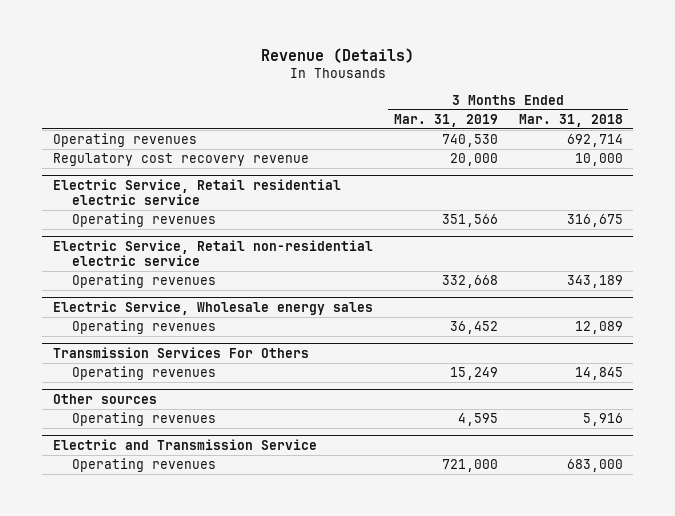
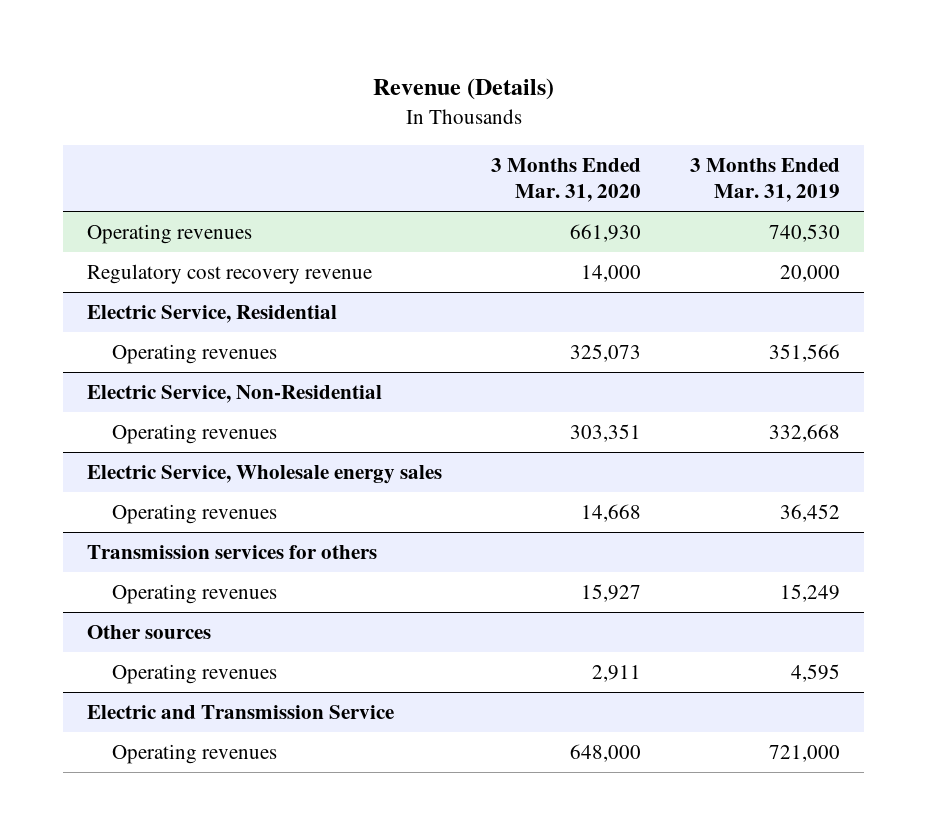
[518,113,623,127] Mar. 31, 2018 -> none
none -> [491,157,642,202] 3 Months Ended Mar. 31, 2020
[52,178,341,206] Electric Service, Retail residential electric service -> [87,305,338,324] Electric Service, Residential
[52,239,373,267] Electric Service, Retail non-residential electric service -> [87,385,383,404] Electric Service, Non-Residential
[52,346,309,358] Transmission Services For Others -> [87,545,378,560] Transmission services for others

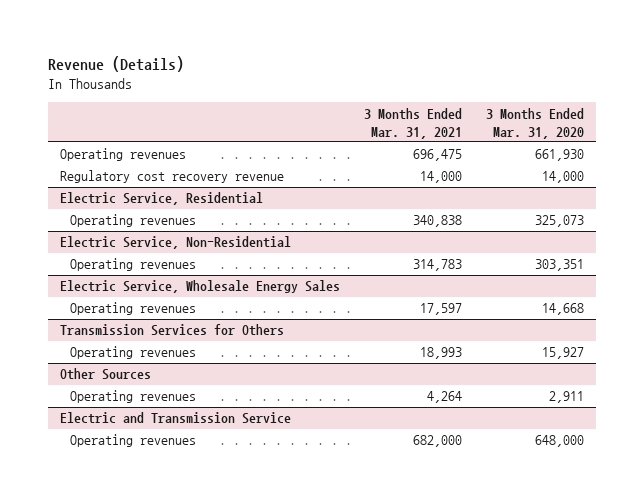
[689,157,840,202] 3 Months Ended Mar. 31, 2019 -> none
none -> [363,107,462,139] 3 Months Ended Mar. 31, 2021
[87,465,443,485] Electric Service, Wholesale energy sales -> [59,280,340,294] Electric Service, Wholesale Energy Sales
[87,545,378,560] Transmission services for others -> [59,324,284,337] Transmission Services for Others
[87,625,212,640] Other sources -> [59,368,151,381] Other Sources

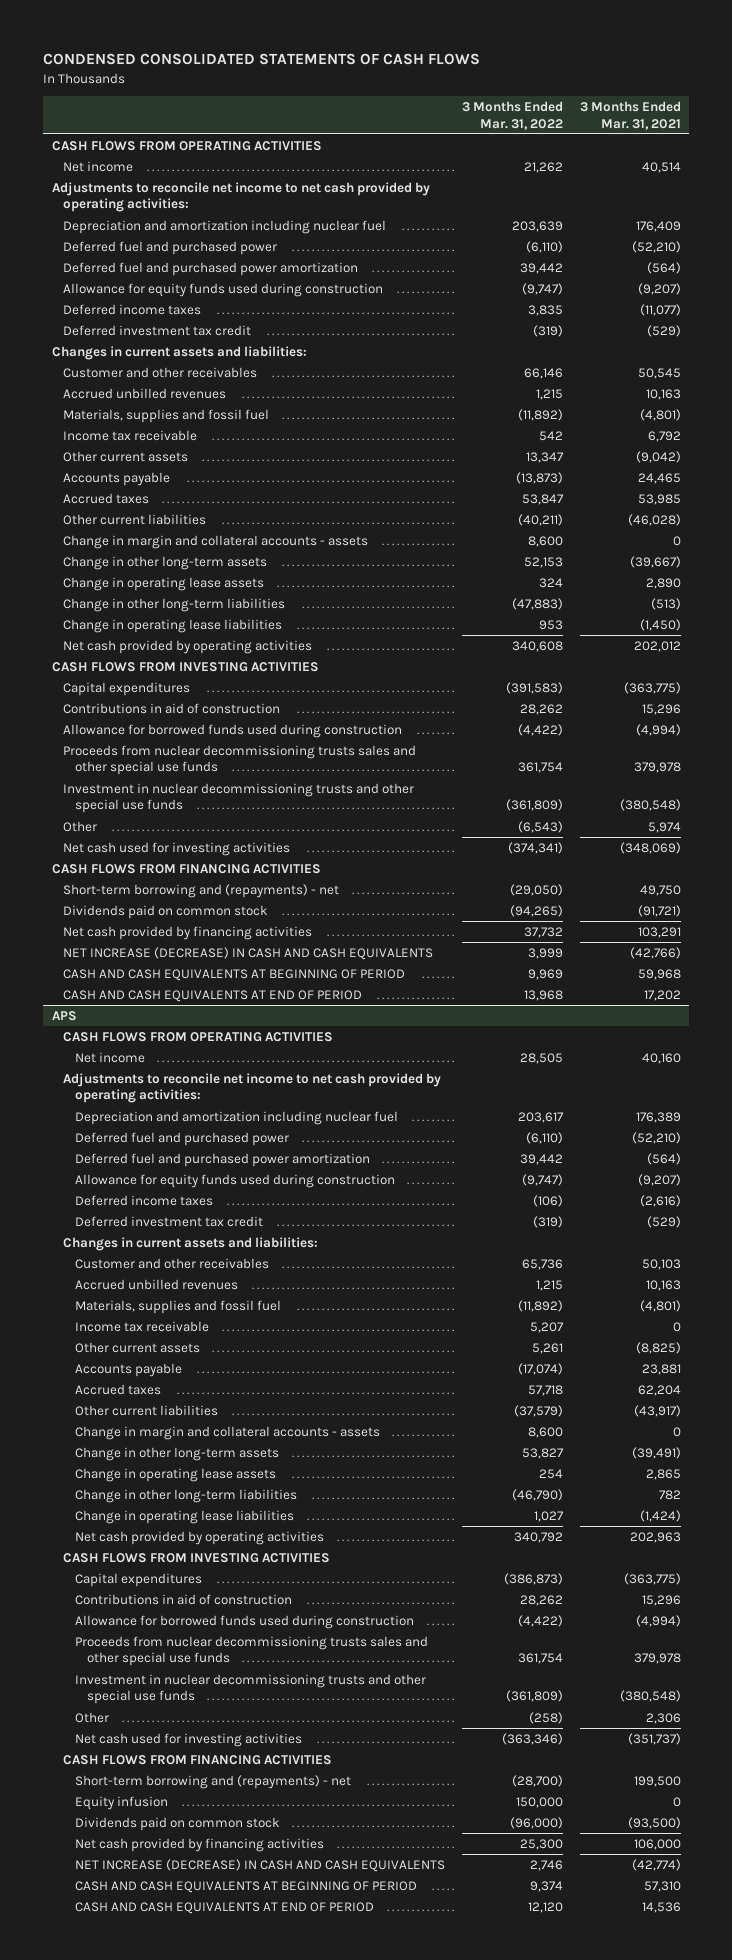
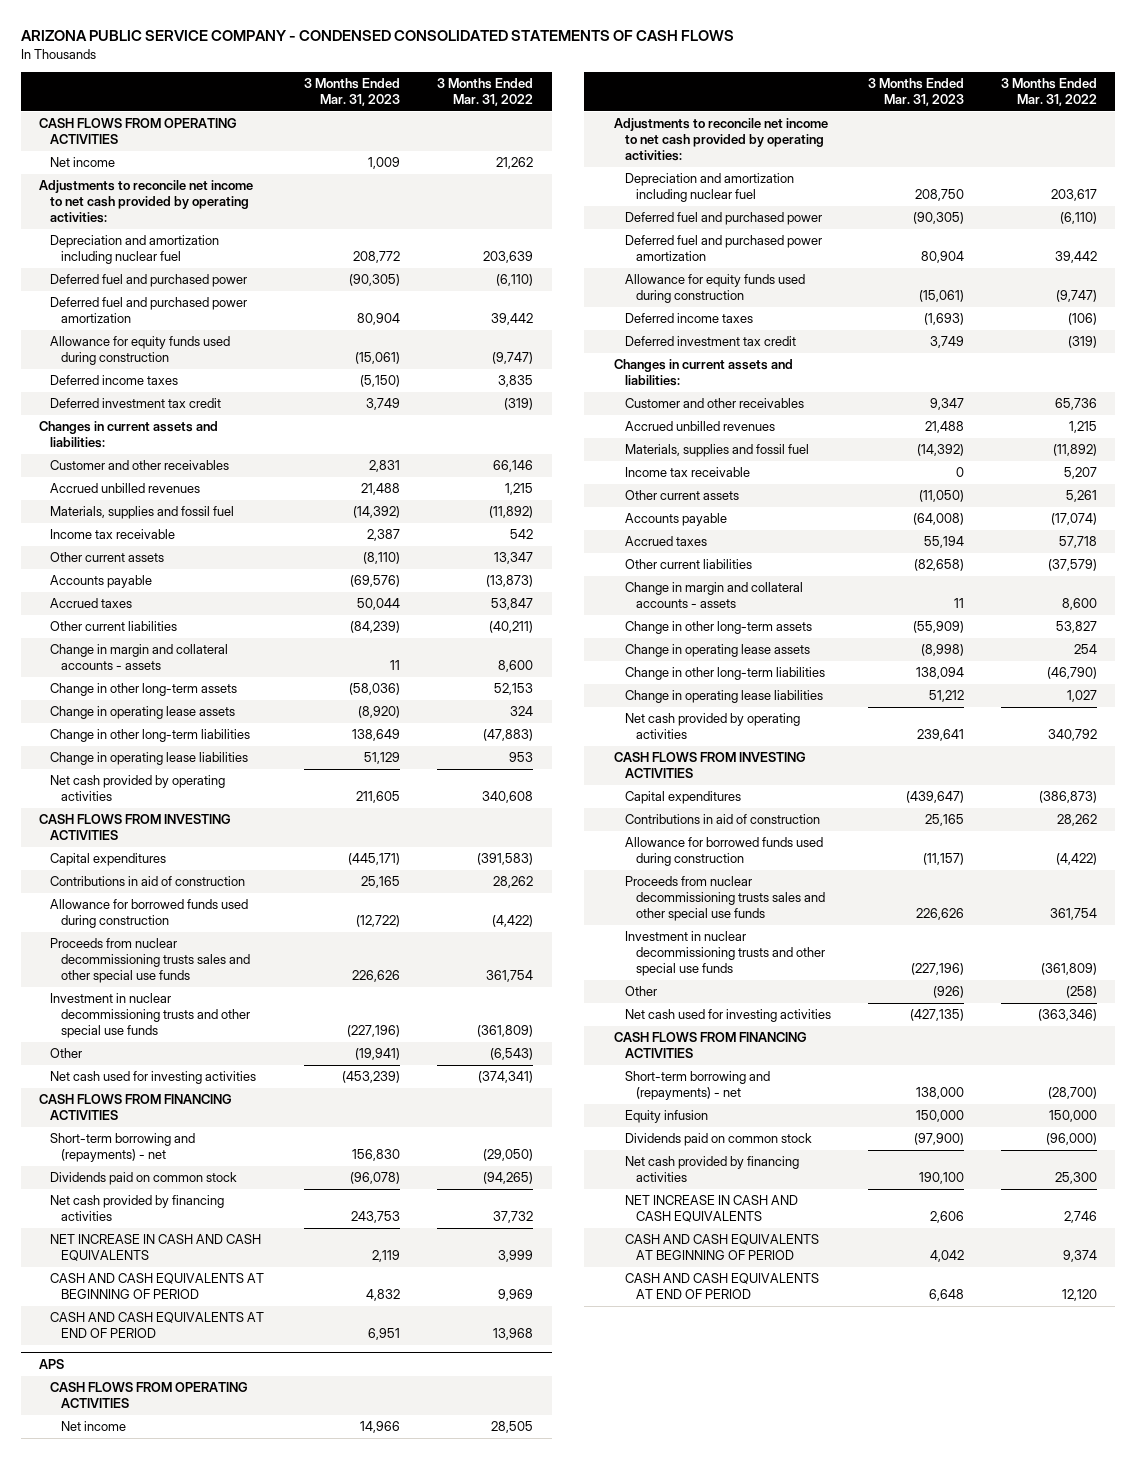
[43,53,481,66] CONDENSED CONSOLIDATED STATEMENTS OF CASH FLOWS -> [20,29,734,41] ARIZONA PUBLIC SERVICE COMPANY - CONDENSED CONSOLIDATED STATEMENTS OF CASH FLOWS
[579,101,681,130] 3 Months Ended Mar. 31, 2021 -> none
none -> [304,78,401,107] 3 Months Ended Mar. 31, 2023
[63,946,434,960] NET INCREASE (DECREASE) IN CASH AND CASH EQUIVALENTS -> [50,1234,262,1262] NET INCREASE IN CASH AND CASH EQUIVALENTS
[75,1858,446,1872] NET INCREASE (DECREASE) IN CASH AND CASH EQUIVALENTS -> [624,1195,798,1223] NET INCREASE IN CASH AND CASH EQUIVALENTS

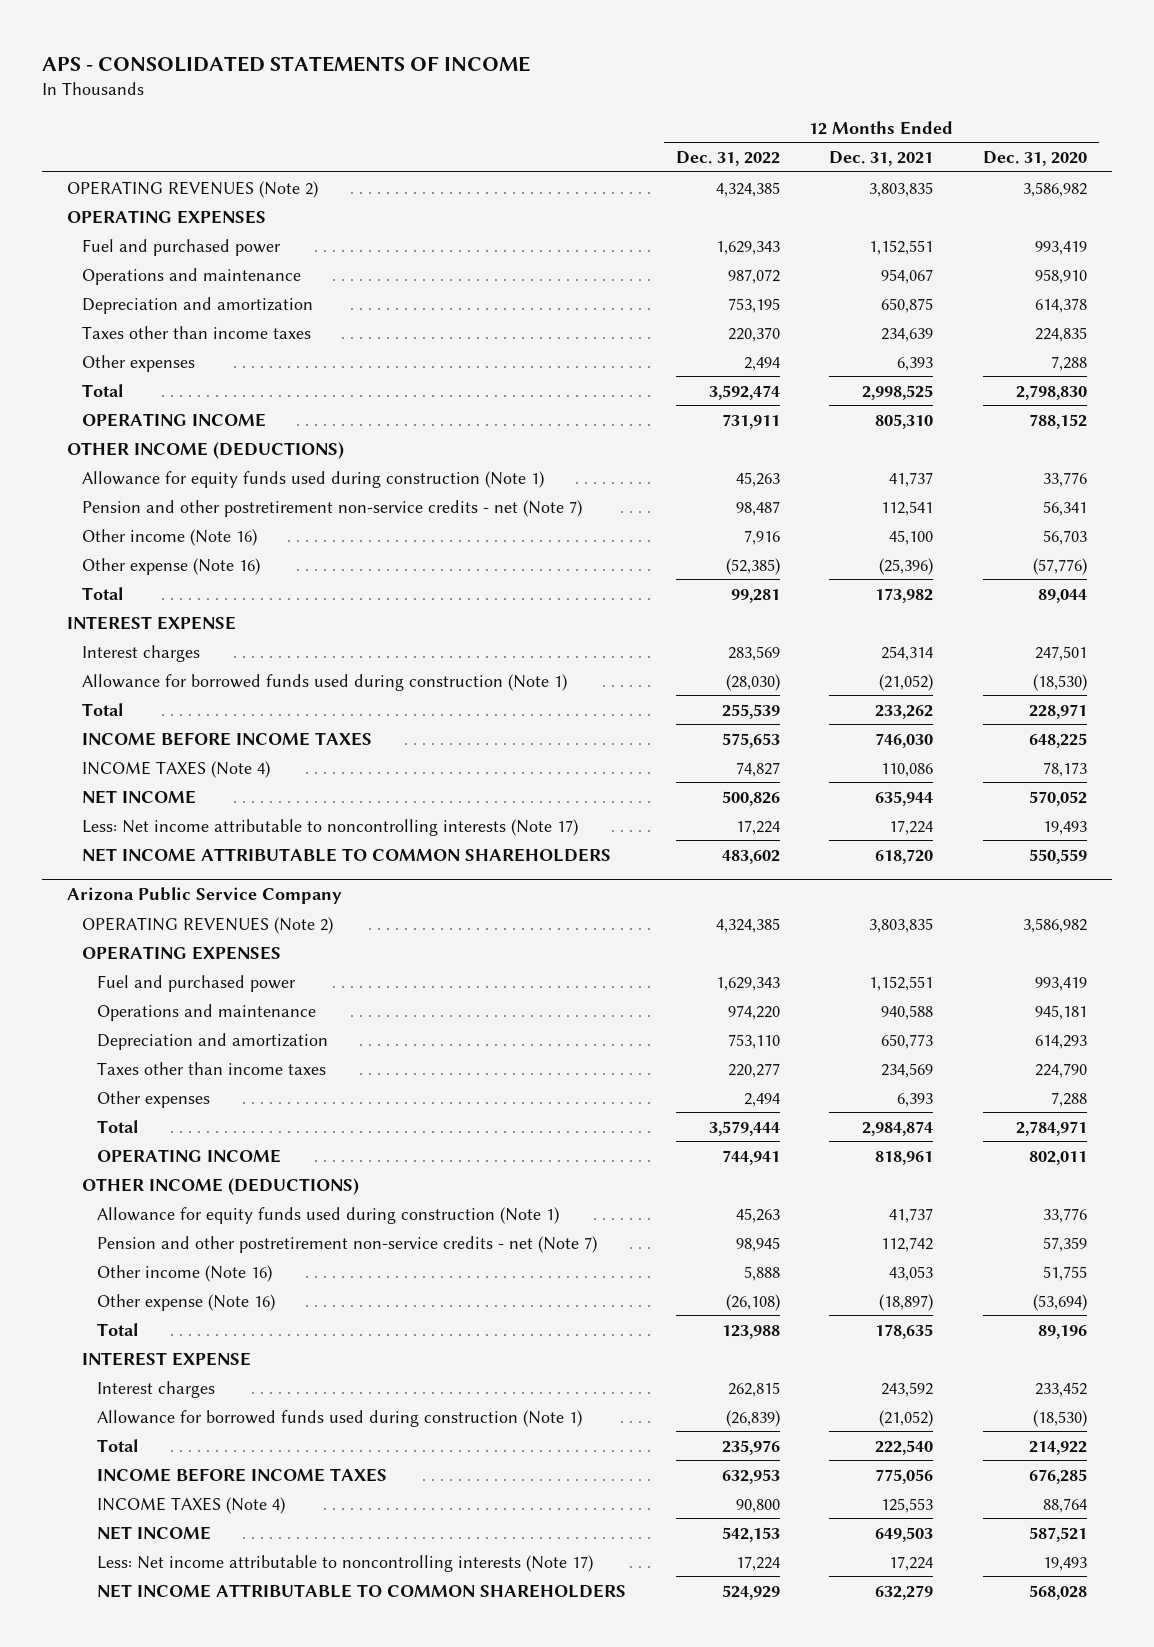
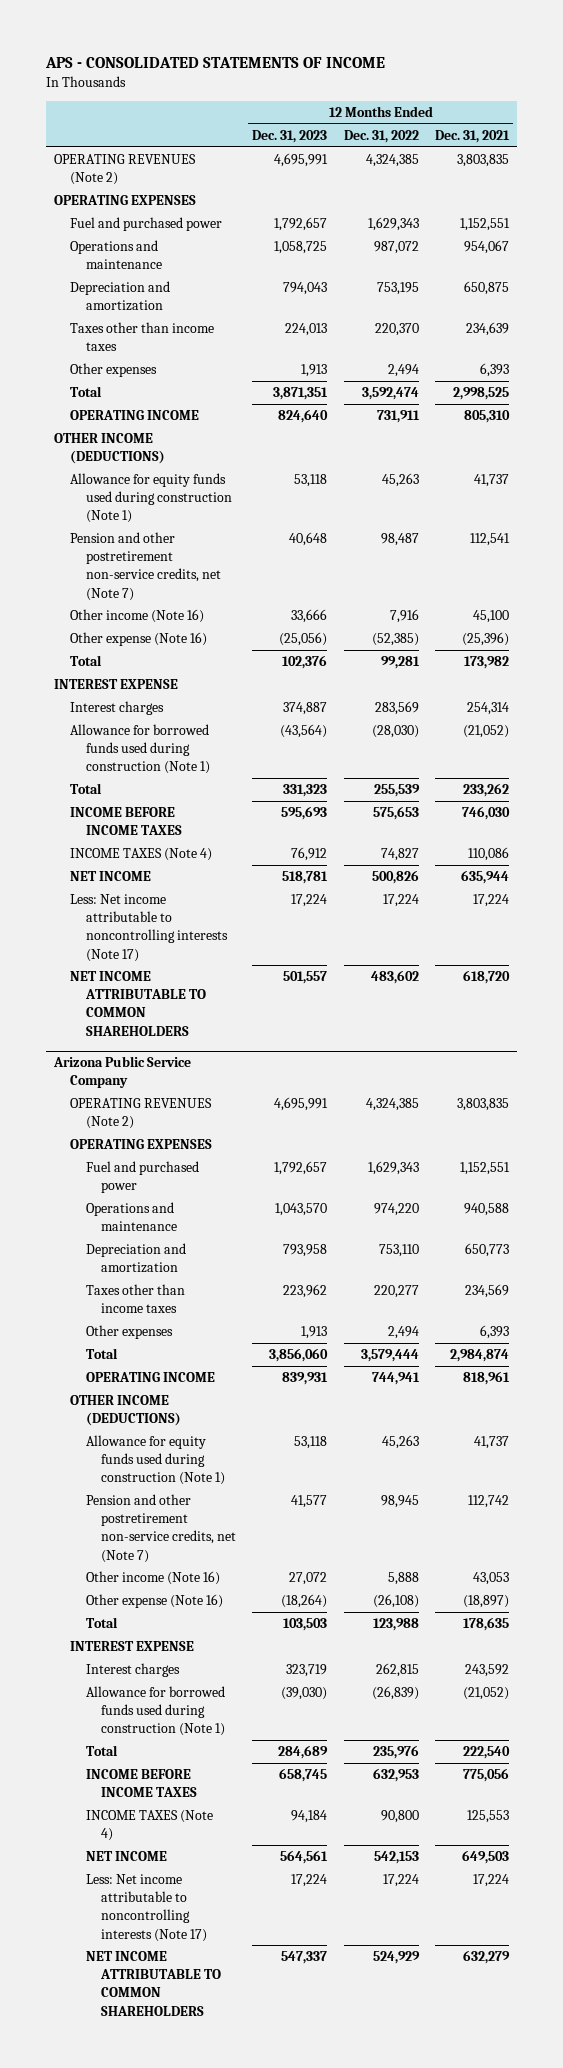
[983,151,1088,167] Dec. 31, 2020 -> none
none -> [252,130,328,144] Dec. 31, 2023
[82,499,583,517] Pension and other postretirement non-service credits - net (Note 7) -> [70,532,221,601] Pension and other postretirement non-service credits, net (Note 7)
[97,1235,598,1253] Pension and other postretirement non-service credits - net (Note 7) -> [85,1494,237,1563] Pension and other postretirement non-service credits, net (Note 7)

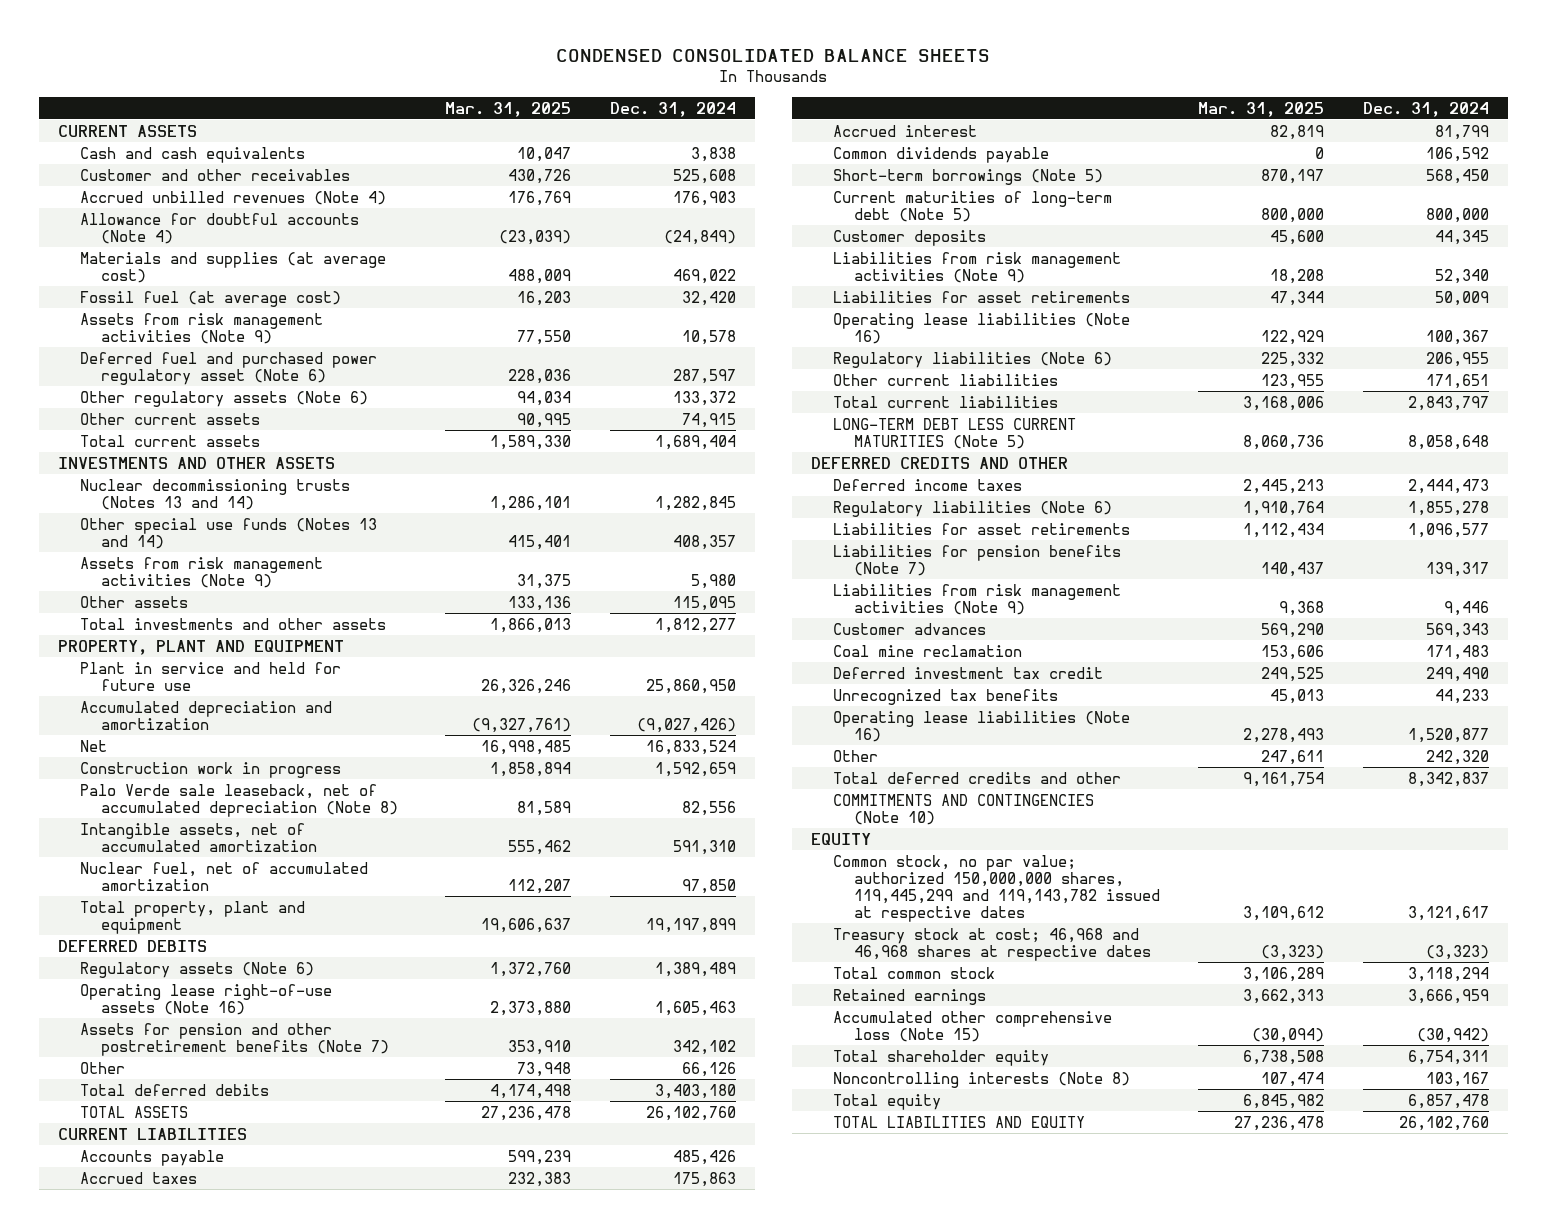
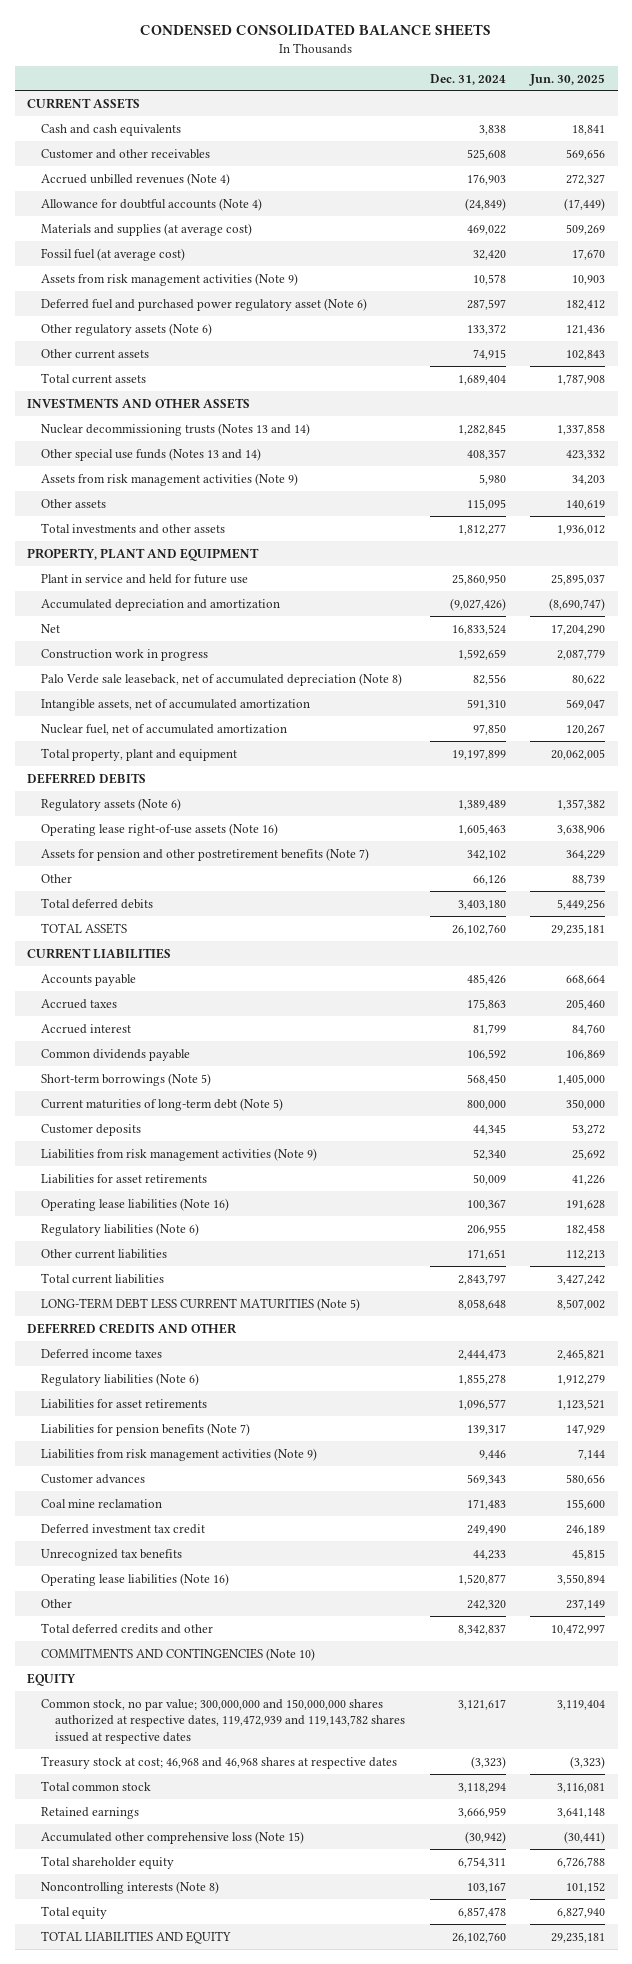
[445,101,572,117] Mar. 31, 2025 -> none
none -> [529,73,606,86] Jun. 30, 2025
[832,854,1161,922] Common stock, no par value; authorized 150,000,000 shares, 119,445,299 and 119,143,782 issued at respective dates -> [40,1698,405,1744] Common stock, no par value; 300,000,000 and 150,000,000 shares authorized at respective dates, 119,472,939 and 119,143,782 shares issued at respective dates

